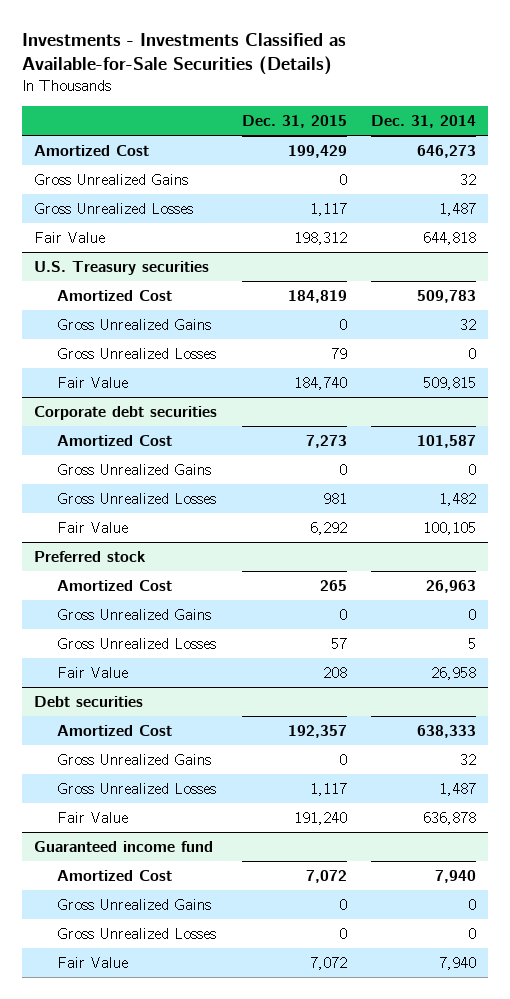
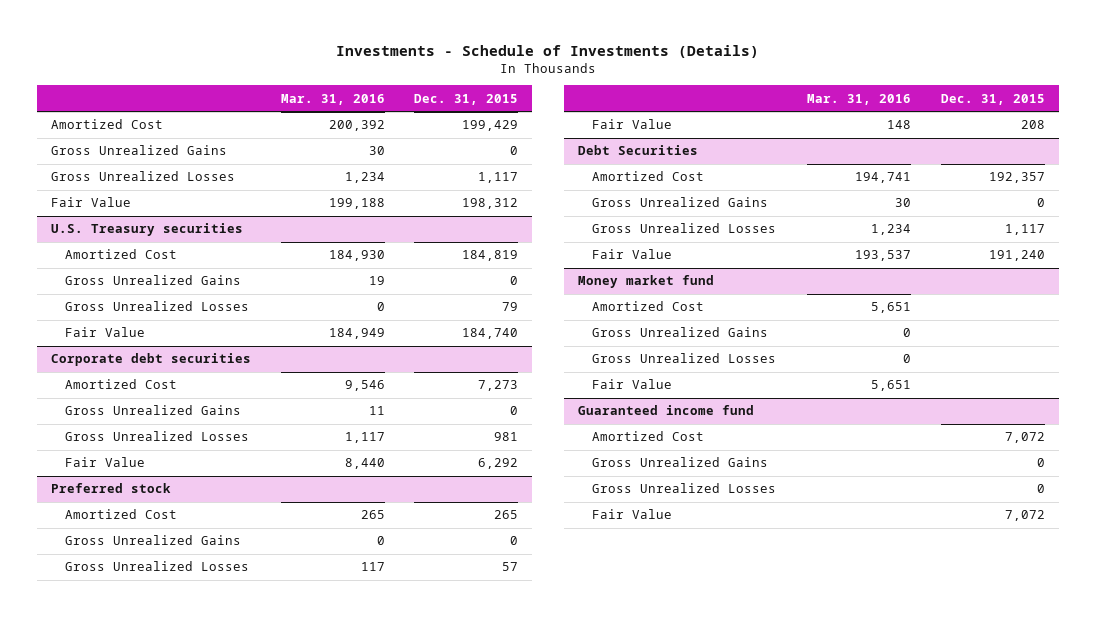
[22,33,347,76] Investments - Investments Classified as Available-for-Sale Securities (Details) -> [336,44,760,58] Investments - Schedule of Investments (Details)
[370,115,476,129] Dec. 31, 2014 -> none
none -> [280,93,385,105] Mar. 31, 2016
[34,695,144,707] Debt securities -> [578,145,699,156] Debt Securities
none -> [578,275,715,289] Money market fund
none -> [592,301,705,312] Amortized Cost
none -> [592,327,769,338] Gross Unrealized Gains
none -> [592,353,777,364] Gross Unrealized Losses
none -> [592,379,673,390] Fair Value

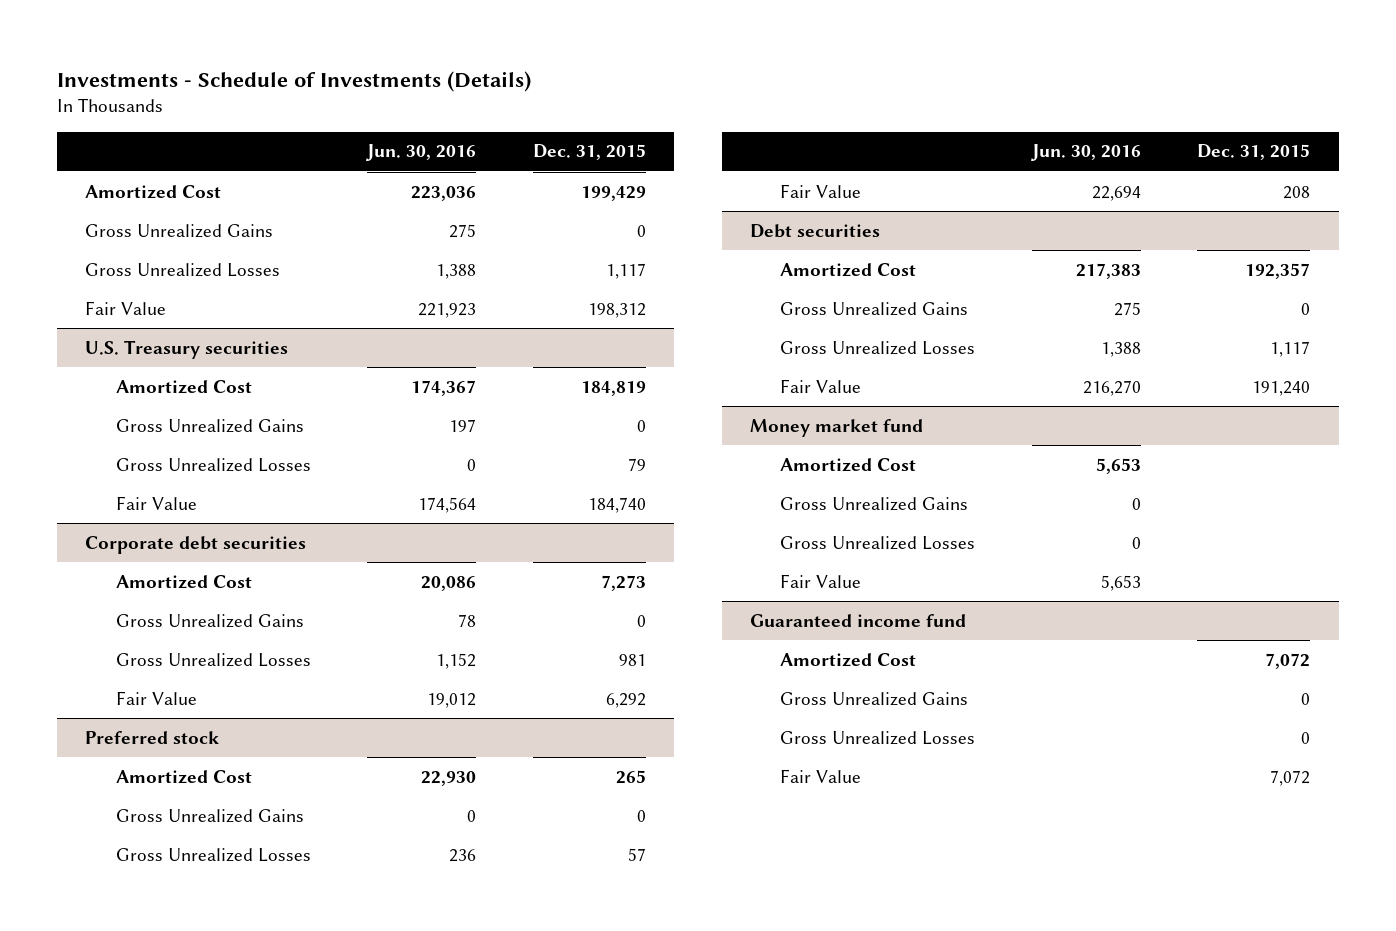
[280,93,385,105] Mar. 31, 2016 -> none
none -> [366,144,477,162] Jun. 30, 2016
[578,145,699,156] Debt Securities -> [749,223,880,238] Debt securities

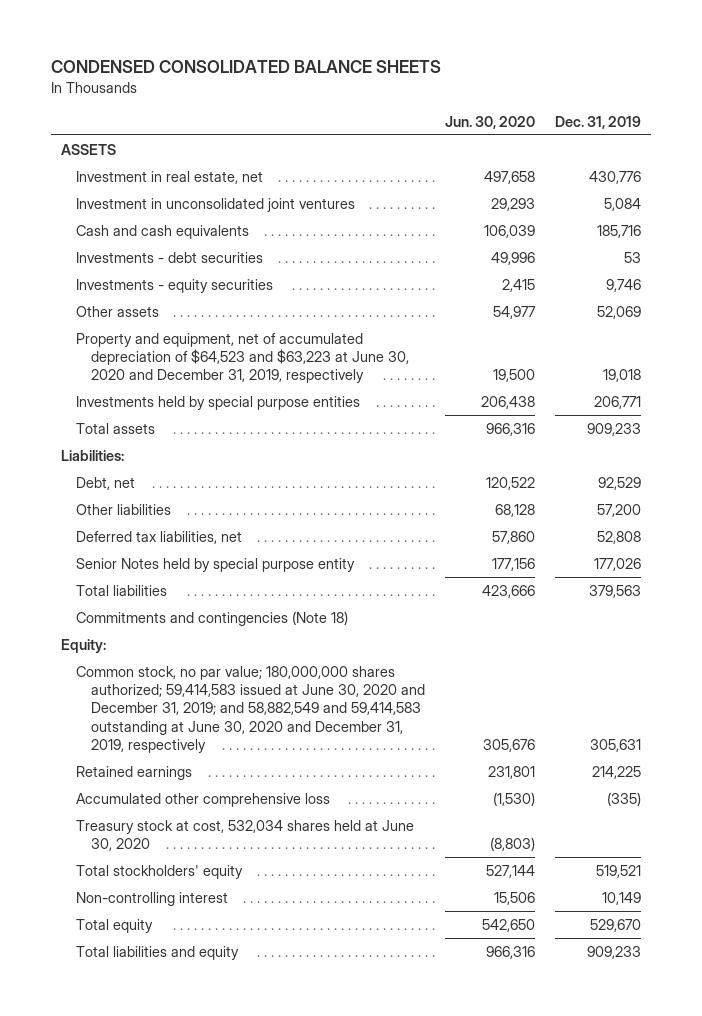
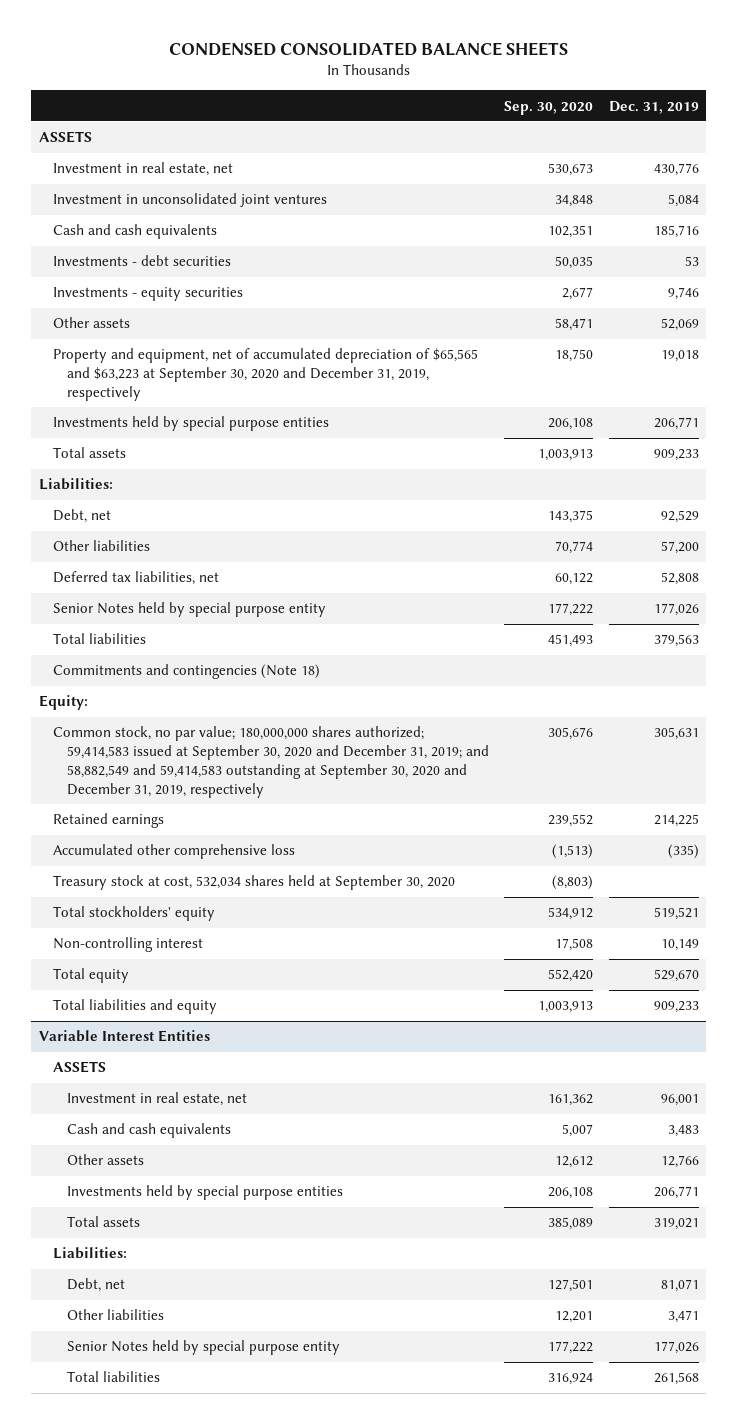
[445,115,536,129] Jun. 30, 2020 -> none
none -> [504,100,594,115] Sep. 30, 2020
[76,332,410,384] Property and equipment, net of accumulated depreciation of $64,523 and $63,223 at June 30, 2020 and December 31, 2019, respectively -> [52,348,478,401] Property and equipment, net of accumulated depreciation of $65,565 and $63,223 at September 30, 2020 and December 31, 2019, respectively
[76,665,426,753] Common stock, no par value; 180,000,000 shares authorized; 59,414,583 issued at June 30, 2020 and December 31, 2019; and 58,882,549 and 59,414,583 outstanding at June 30, 2020 and December 31, 2019, respectively -> [52,726,489,798] Common stock, no par value; 180,000,000 shares authorized; 59,414,583 issued at September 30, 2020 and December 31, 2019; and 58,882,549 and 59,414,583 outstanding at September 30, 2020 and December 31, 2019, respectively
[76,819,415,852] Treasury stock at cost, 532,034 shares held at June 30, 2020 -> [52,875,455,891] Treasury stock at cost, 532,034 shares held at September 30, 2020
none -> [38,1030,210,1043] Variable Interest Entities
none -> [52,1061,106,1074] ASSETS
none -> [66,1092,247,1107] Investment in real estate, net
none -> [66,1123,231,1139] Cash and cash equivalents
none -> [66,1154,144,1166] Other assets
none -> [66,1185,343,1201] Investments held by special purpose entities
none -> [66,1216,140,1228] Total assets
none -> [52,1247,127,1260] Liabilities:
none -> [66,1278,125,1293] Debt, net
none -> [66,1309,164,1321] Other liabilities
none -> [66,1340,340,1356] Senior Notes held by special purpose entity
none -> [66,1371,160,1383] Total liabilities

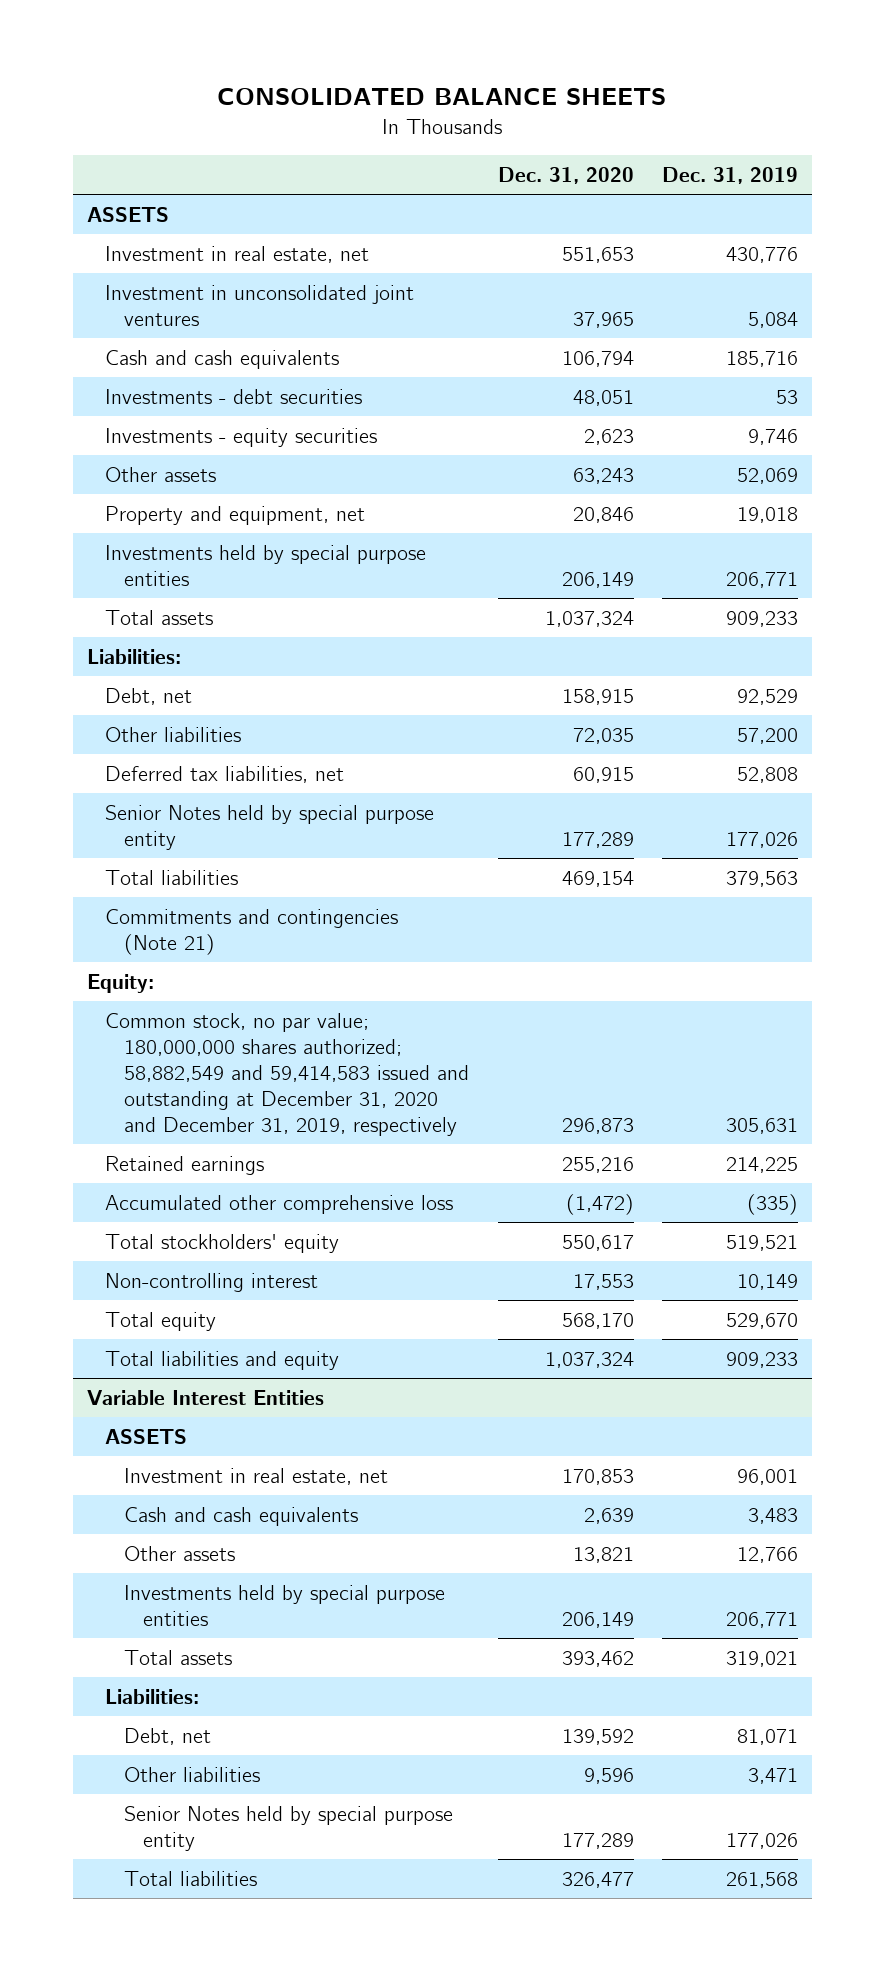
[168,41,568,56] CONDENSED CONSOLIDATED BALANCE SHEETS -> [217,88,667,106] CONSOLIDATED BALANCE SHEETS
[504,100,594,115] Sep. 30, 2020 -> none
none -> [497,166,634,184] Dec. 31, 2020
[52,348,478,401] Property and equipment, net of accumulated depreciation of $65,565 and $63,223 at September 30, 2020 and December 31, 2019, respectively -> [105,505,366,525] Property and equipment, net
[52,664,320,680] Commitments and contingencies (Note 18) -> [105,908,399,955] Commitments and contingencies (Note 21)
[52,726,489,798] Common stock, no par value; 180,000,000 shares authorized; 59,414,583 issued at September 30, 2020 and December 31, 2019; and 58,882,549 and 59,414,583 outstanding at September 30, 2020 and December 31, 2019, respectively -> [105,1012,470,1137] Common stock, no par value; 180,000,000 shares authorized; 58,882,549 and 59,414,583 issued and outstanding at December 31, 2020 and December 31, 2019, respectively
[52,875,455,891] Treasury stock at cost, 532,034 shares held at September 30, 2020 -> none

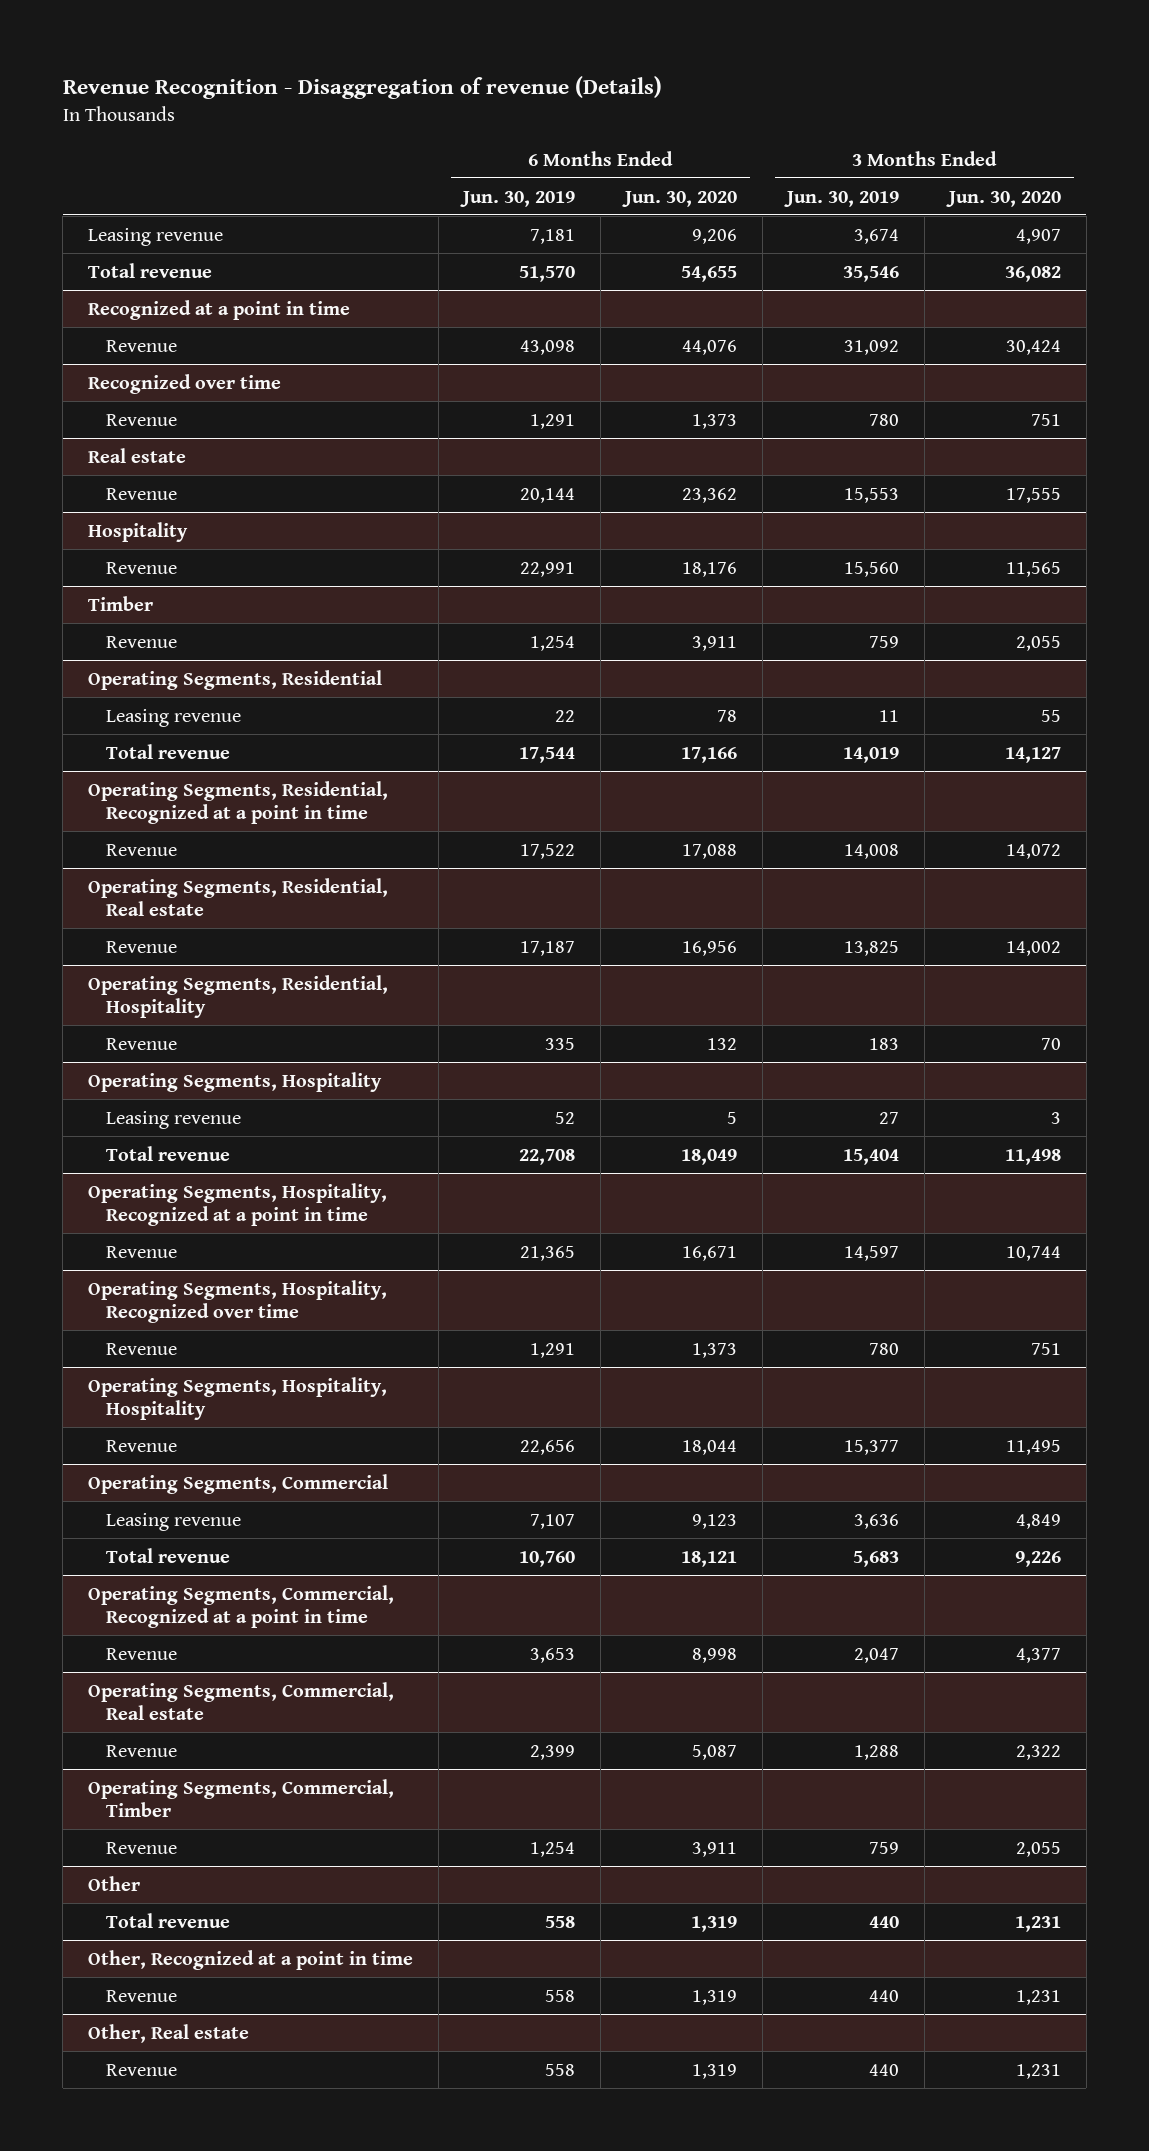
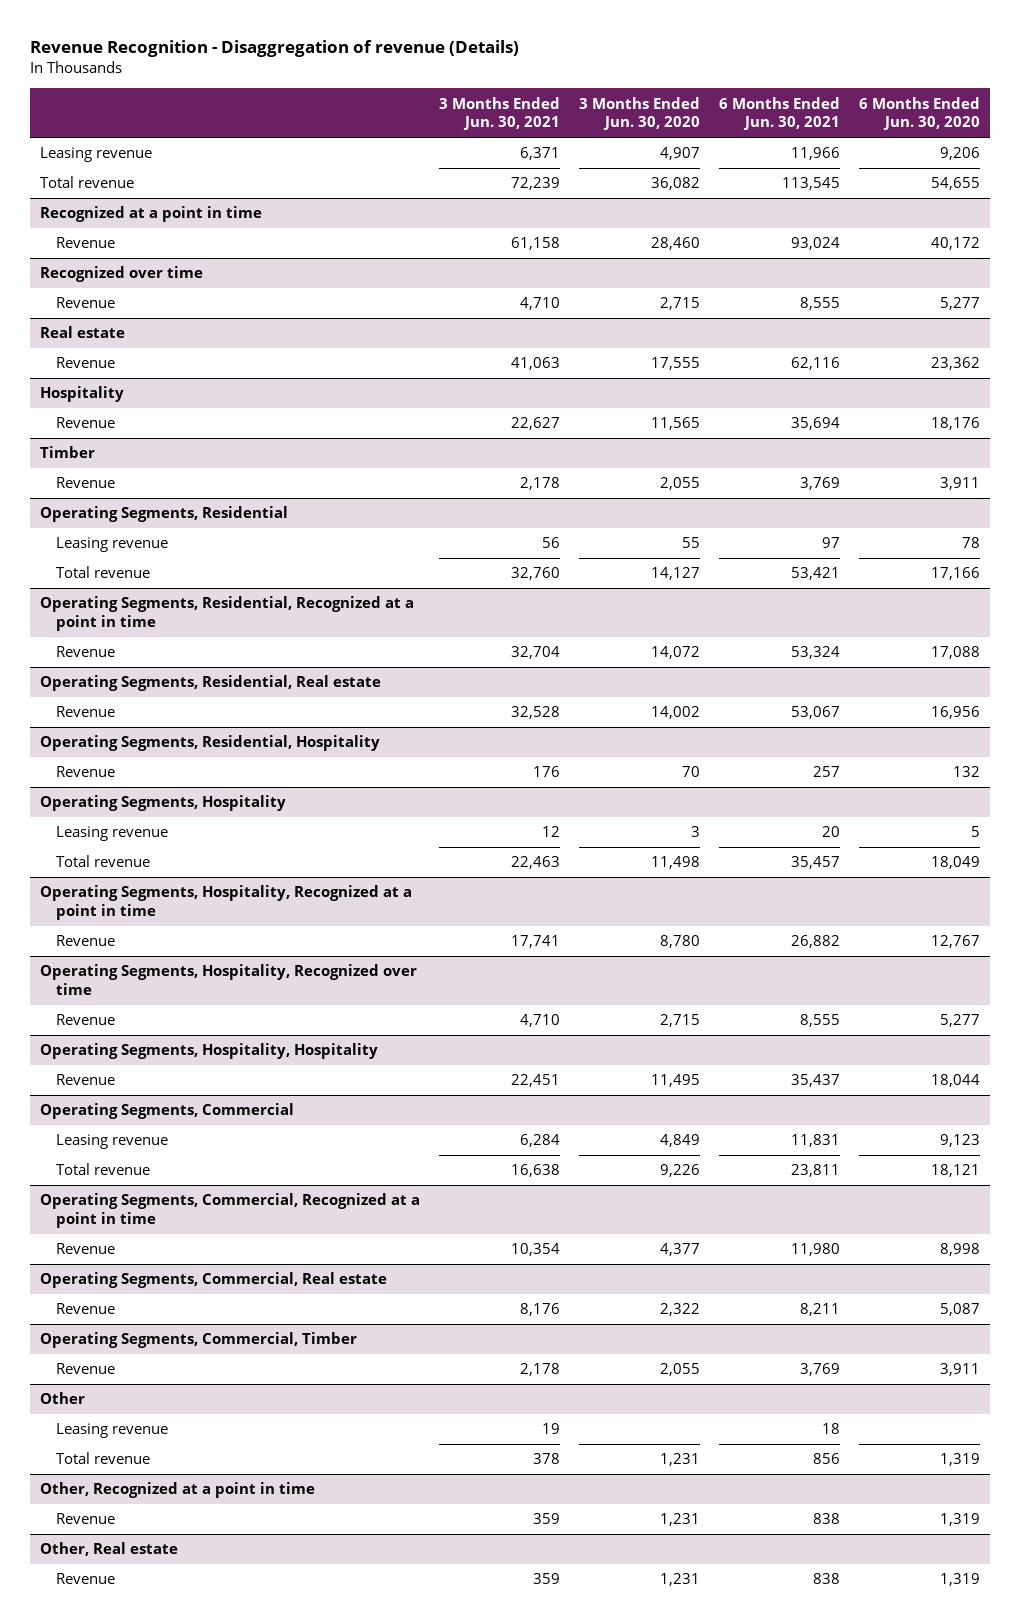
[460,190,576,207] Jun. 30, 2019 -> none
[784,190,900,207] Jun. 30, 2019 -> none
none -> [438,96,560,131] 3 Months Ended Jun. 30, 2021
none -> [719,96,841,131] 6 Months Ended Jun. 30, 2021
[682,339,738,355] 44,076 -> [931,237,981,251] 40,172
[1006,339,1062,355] 30,424 -> [650,237,700,251] 28,460
[692,413,738,429] 1,373 -> [940,297,981,311] 5,277
[1031,413,1062,426] 751 -> [659,297,700,311] 2,715
[682,1245,738,1261] 16,671 -> [931,935,981,949] 12,767
[1006,1245,1062,1261] 10,744 -> [659,935,700,949] 8,780
[692,1342,738,1358] 1,373 -> [940,1014,981,1028] 5,277
[1031,1342,1062,1355] 751 -> [659,1014,700,1028] 2,715
none -> [56,1423,169,1439] Leasing revenue

